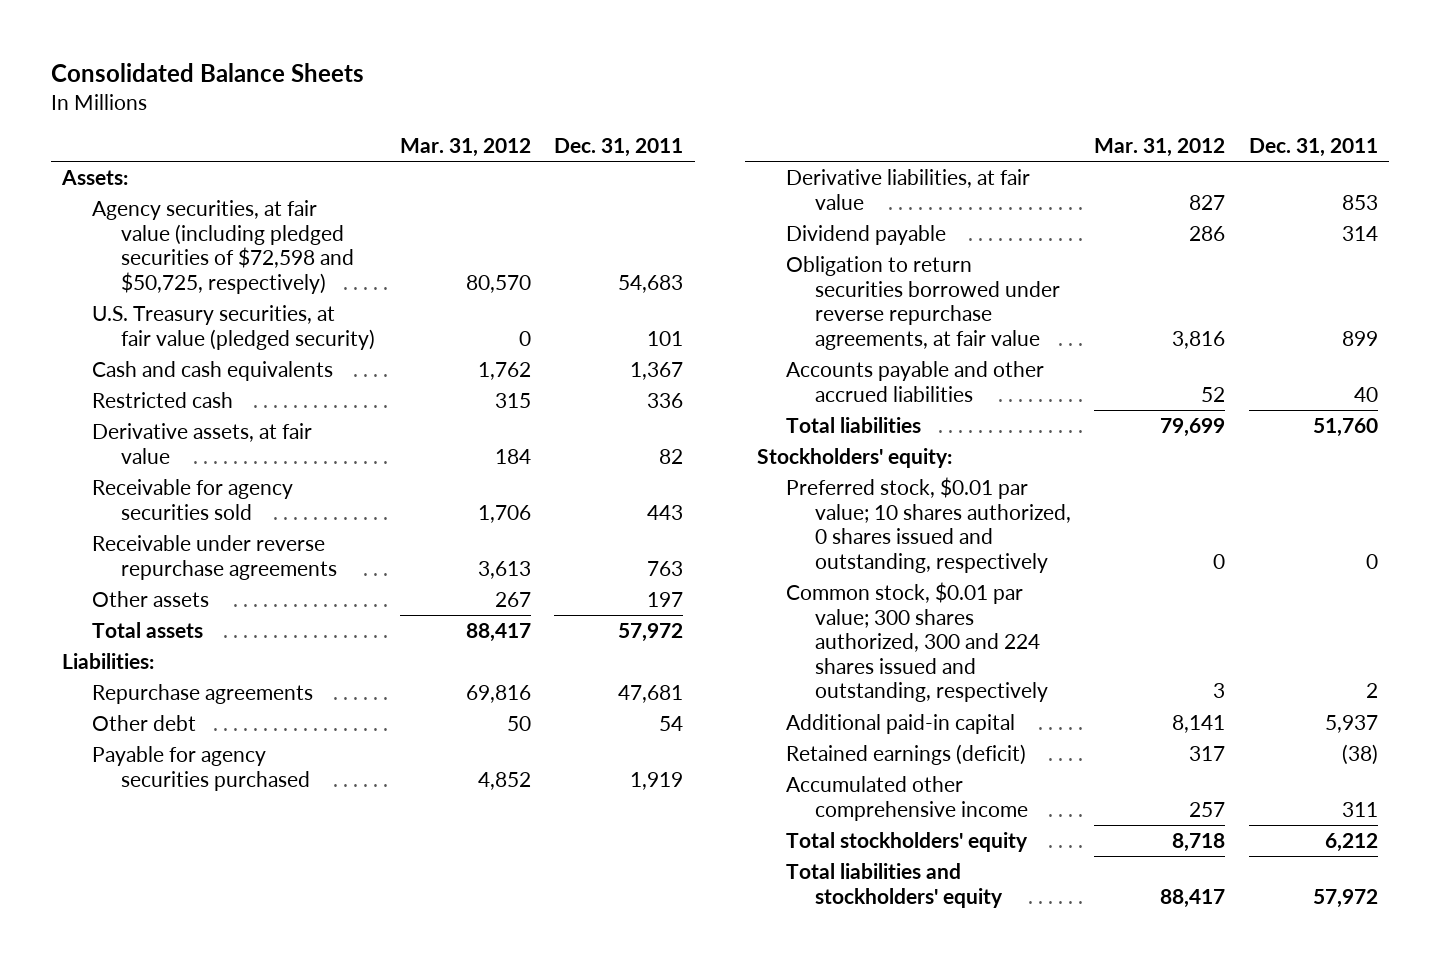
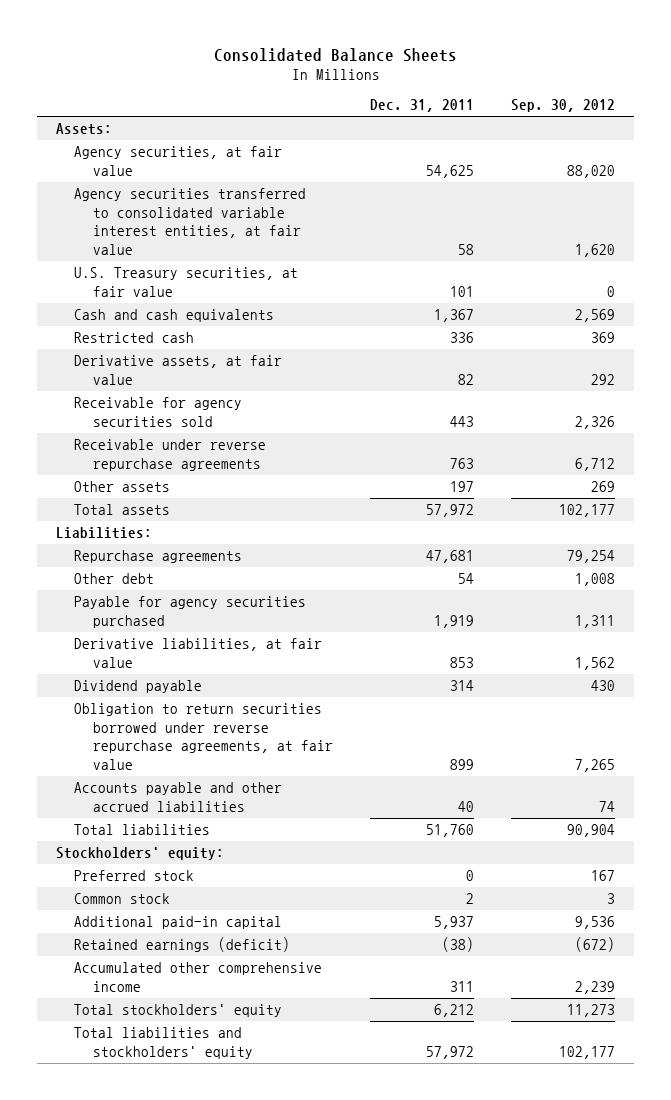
[399,137,531,157] Mar. 31, 2012 -> none
none -> [511,99,616,113] Sep. 30, 2012
[91,199,354,294] Agency securities, at fair value (including pledged securities of $72,598 and $50,725, respectively) -> [74,146,283,176] Agency securities, at fair value
[618,274,684,293] 54,683 -> [426,164,475,178] 54,625
none -> [74,188,307,255] Agency securities transferred to consolidated variable interest entities, at fair value
[91,304,375,350] U.S. Treasury securities, at fair value (pledged security) -> [74,267,299,297] U.S. Treasury securities, at fair value
[786,476,1072,573] Preferred stock, $0.01 par value; 10 shares authorized, 0 shares issued and outstanding, respectively -> [74,870,195,882] Preferred stock
[786,581,1049,703] Common stock, $0.01 par value; 300 shares authorized, 300 and 224 shares issued and outstanding, respectively -> [74,893,171,905] Common stock

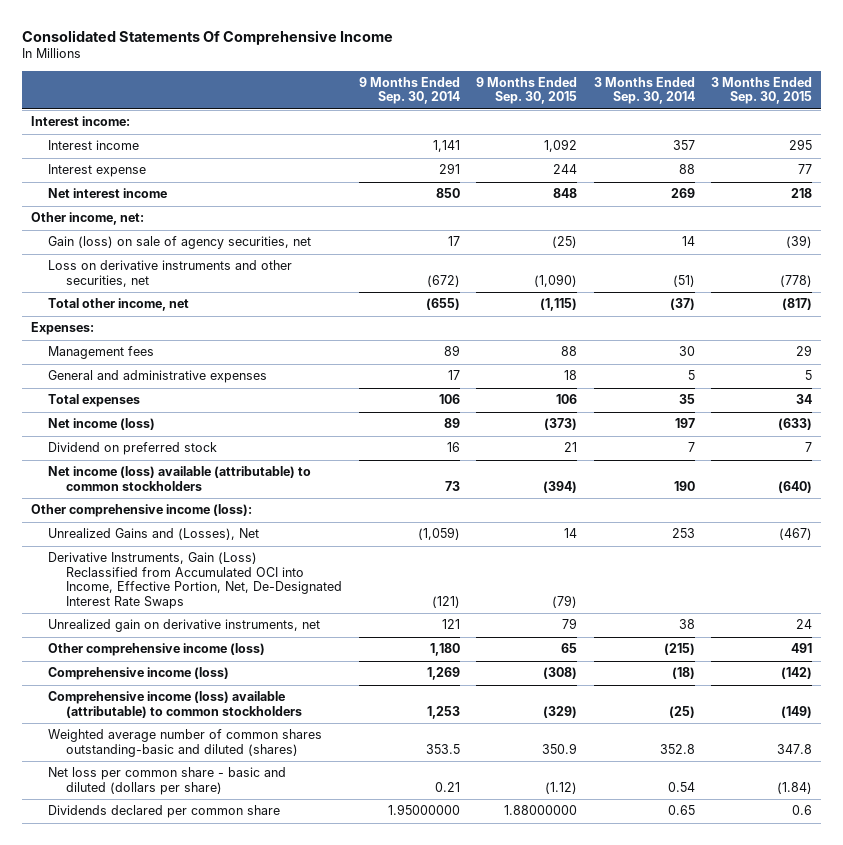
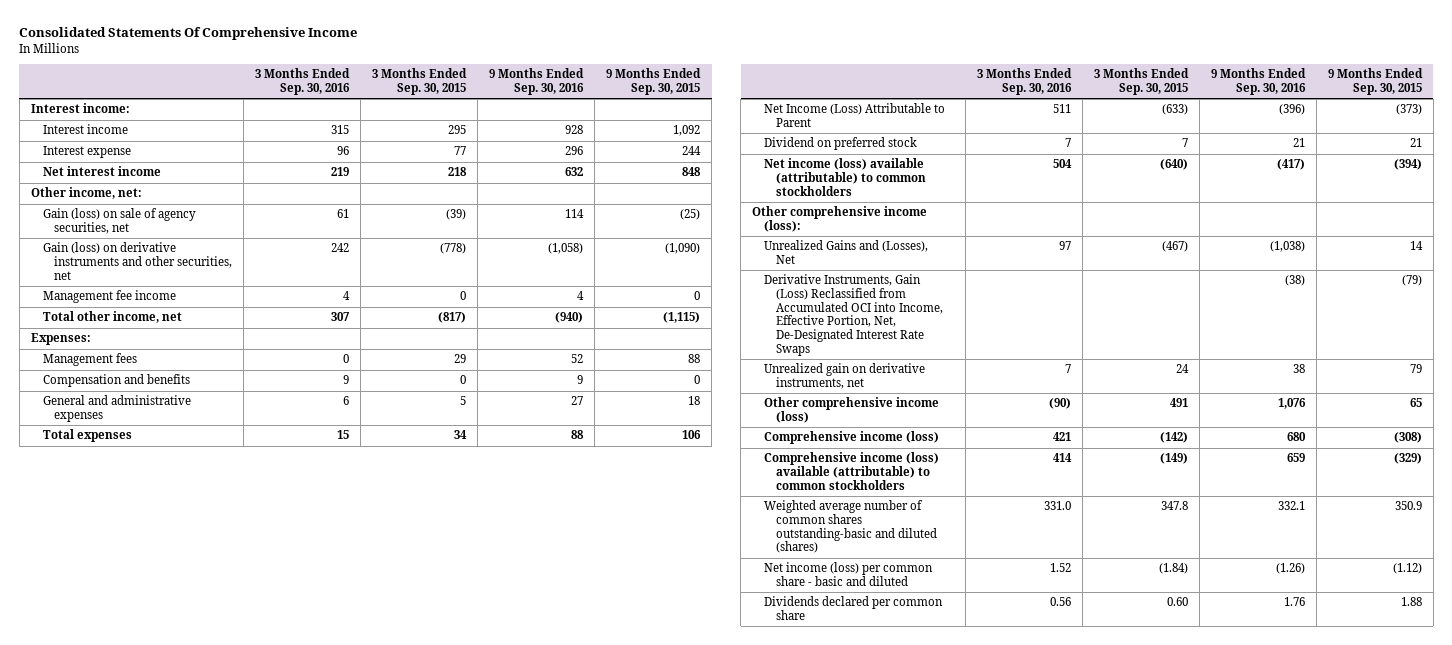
[358,77,460,105] 9 Months Ended Sep. 30, 2014 -> none
[593,77,695,105] 3 Months Ended Sep. 30, 2014 -> none
none -> [255,68,351,96] 3 Months Ended Sep. 30, 2016
none -> [489,68,585,96] 9 Months Ended Sep. 30, 2016
[48,260,293,287] Loss on derivative instruments and other securities, net -> [42,242,233,280] Gain (loss) on derivative instruments and other securities, net
none -> [42,290,176,304] Management fee income
none -> [42,374,190,388] Compensation and benefits
[48,418,156,431] Net income (loss) -> [763,103,945,128] Net Income (Loss) Attributable to Parent
[48,767,287,795] Net loss per common share - basic and diluted (dollars per share) -> [763,562,933,587] Net income (loss) per common share - basic and diluted
[504,805,578,816] 1.88000000 -> [1400,597,1422,607] 1.88
[792,805,813,816] 0.6 -> [1166,597,1188,607] 0.60

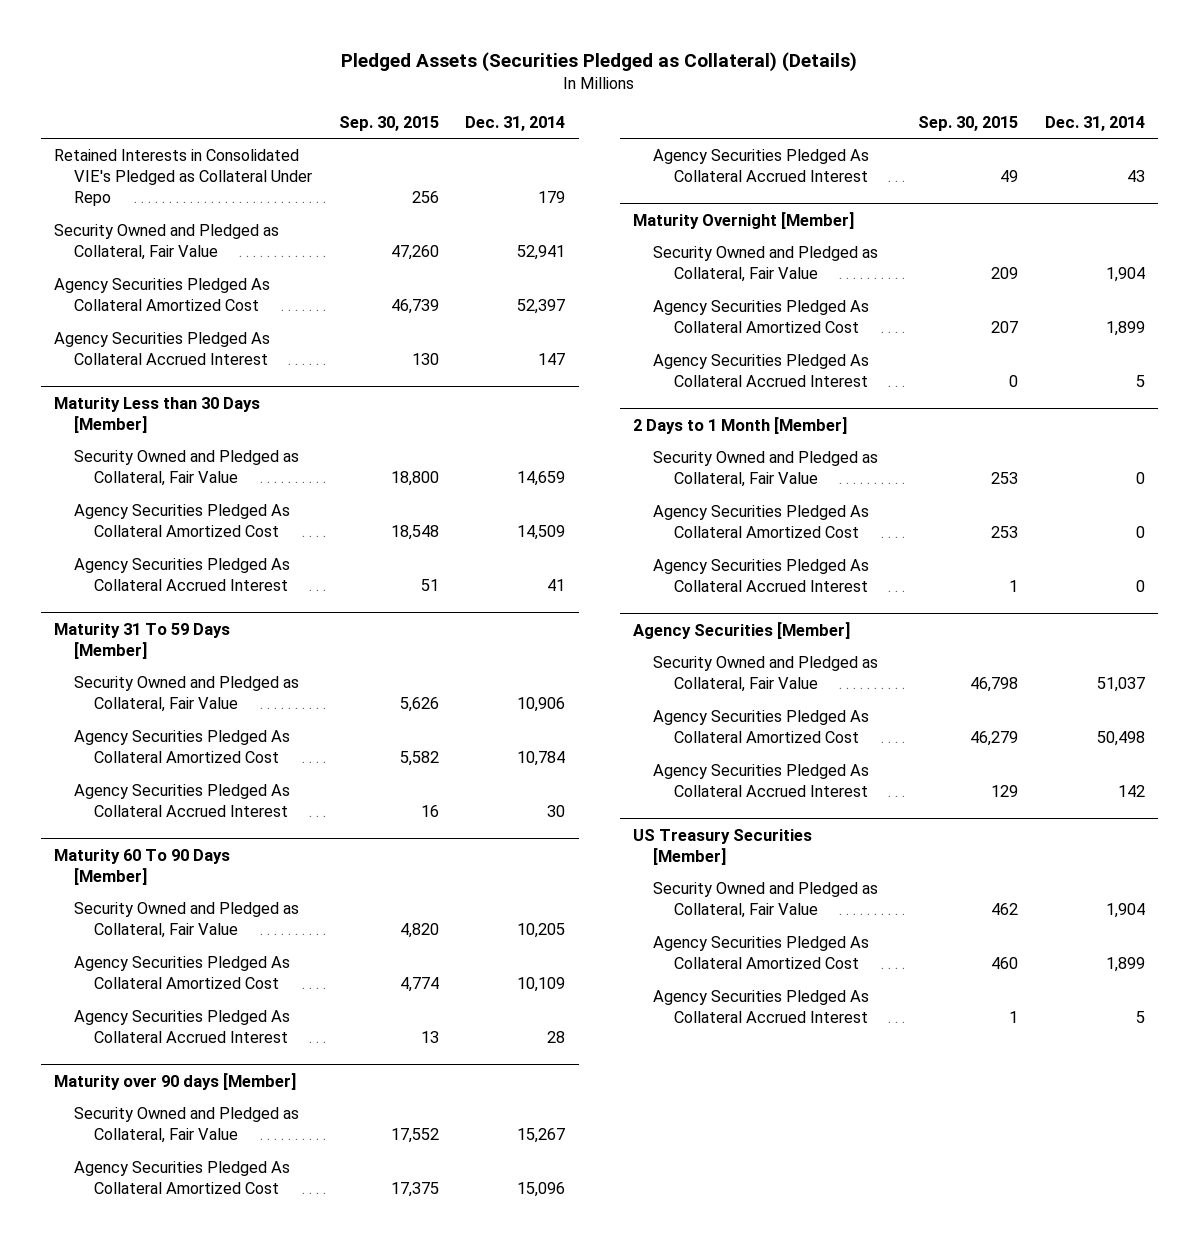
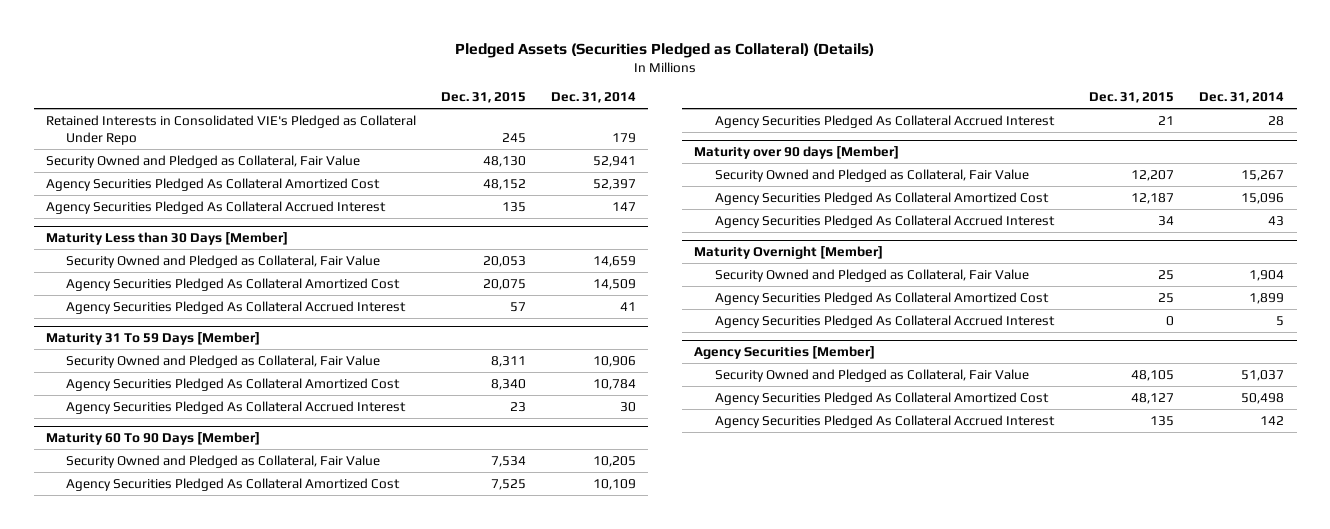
[338,115,439,131] Sep. 30, 2015 -> none
none -> [440,92,526,104] Dec. 31, 2015
[633,416,848,434] 2 Days to 1 Month [Member] -> none
[653,451,879,488] Security Owned and Pledged as Collateral, Fair Value -> none
[653,505,870,539] Agency Securities Pledged As Collateral Amortized Cost -> none
[653,559,870,593] Agency Securities Pledged As Collateral Accrued Interest -> none
[633,828,813,865] US Treasury Securities [Member] -> none
[653,882,879,919] Security Owned and Pledged as Collateral, Fair Value -> none
[653,936,870,970] Agency Securities Pledged As Collateral Amortized Cost -> none
[653,990,870,1024] Agency Securities Pledged As Collateral Accrued Interest -> none

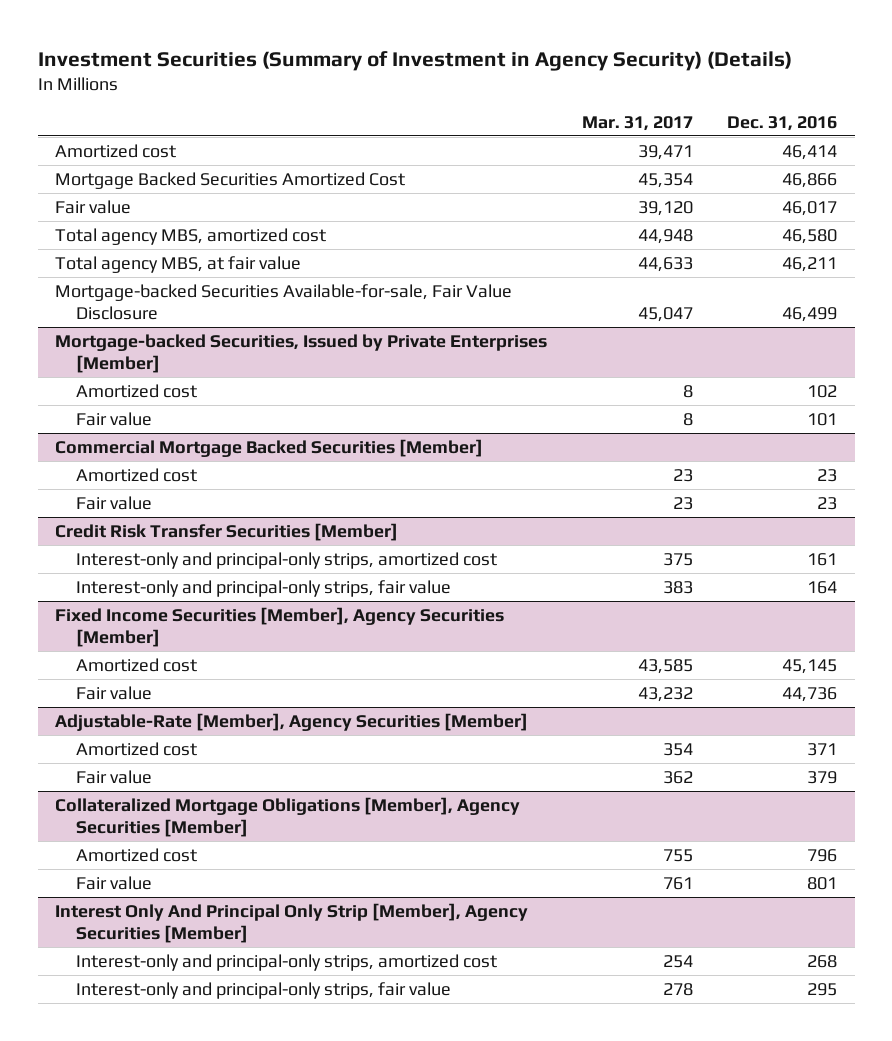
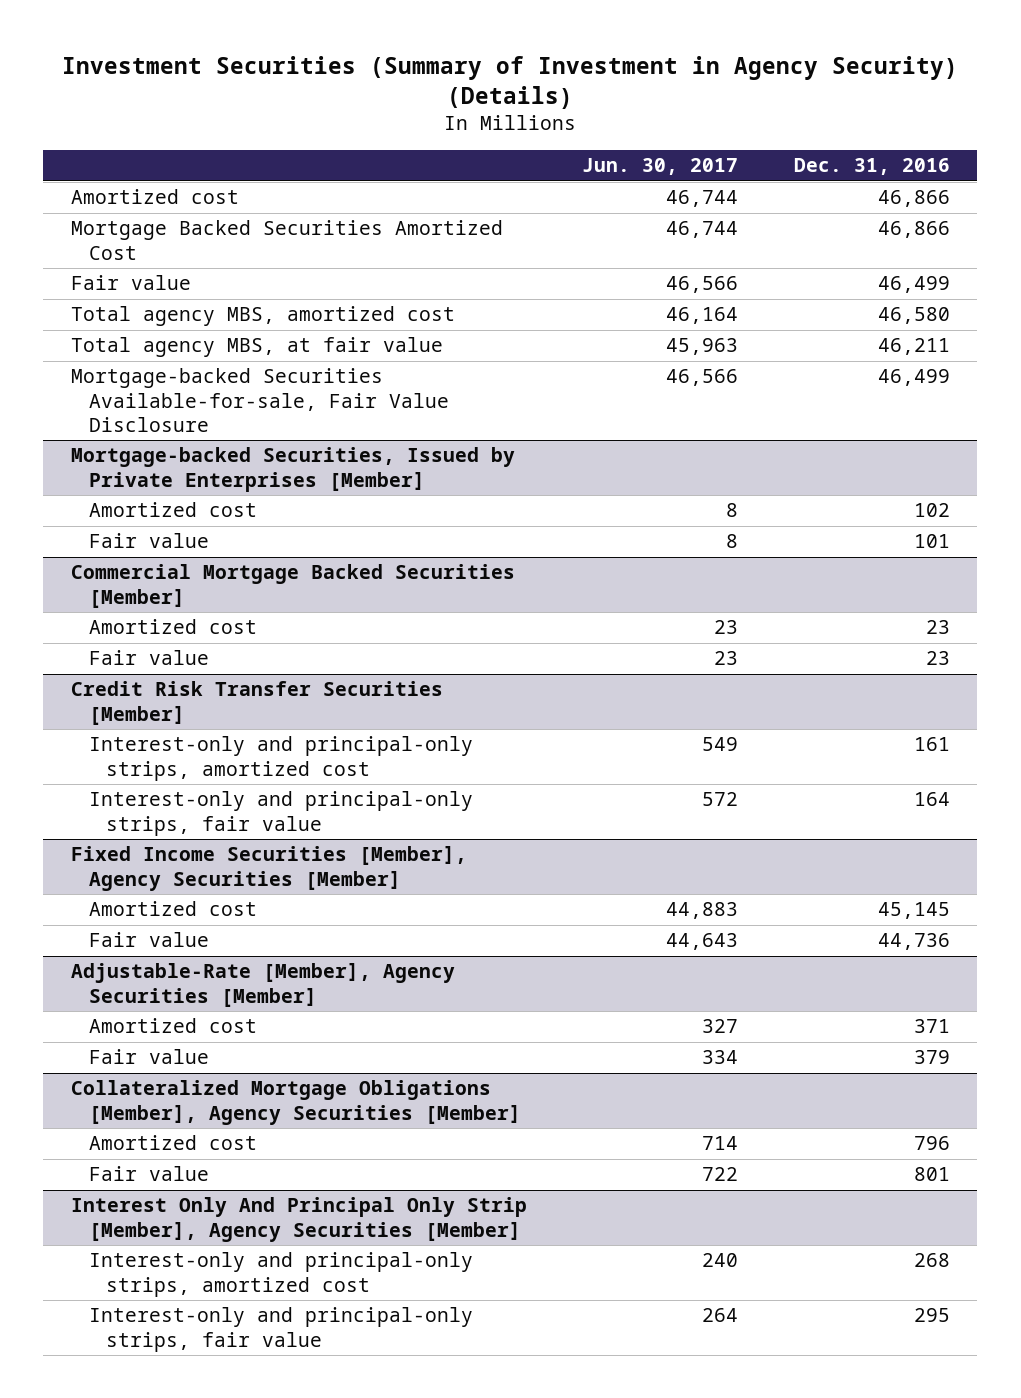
[581,115,693,131] Mar. 31, 2017 -> none
none -> [582,158,739,176] Jun. 30, 2017
[782,144,838,160] 46,414 -> [877,190,950,208] 46,866
[782,200,838,216] 46,017 -> [877,276,950,294] 46,499

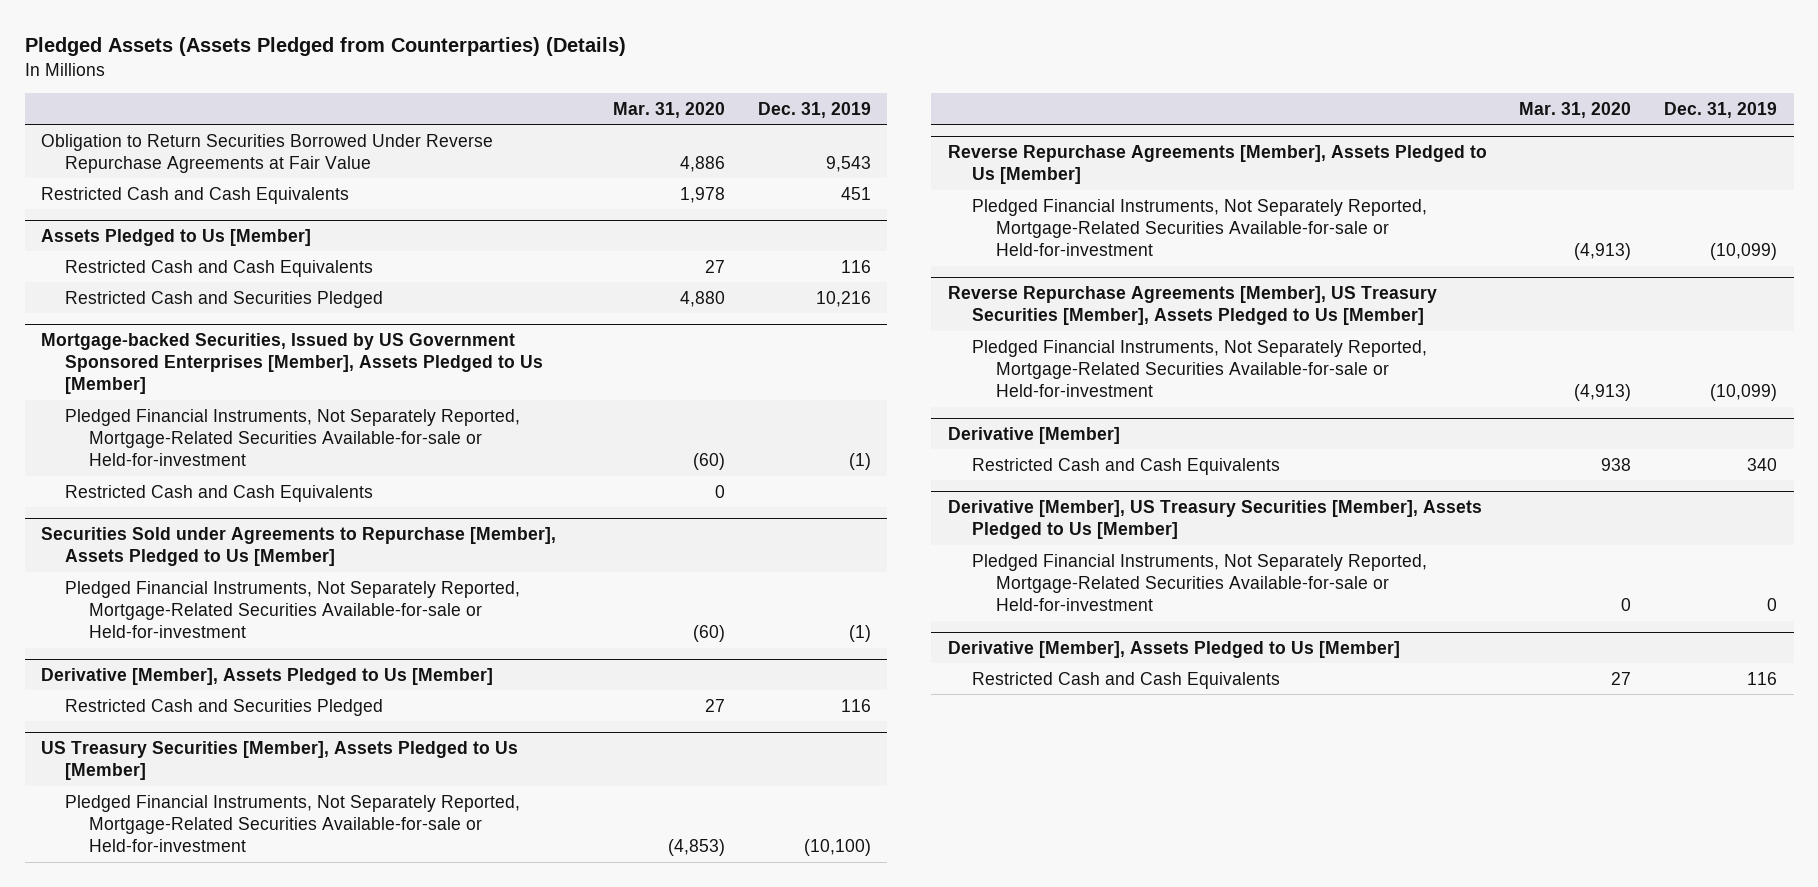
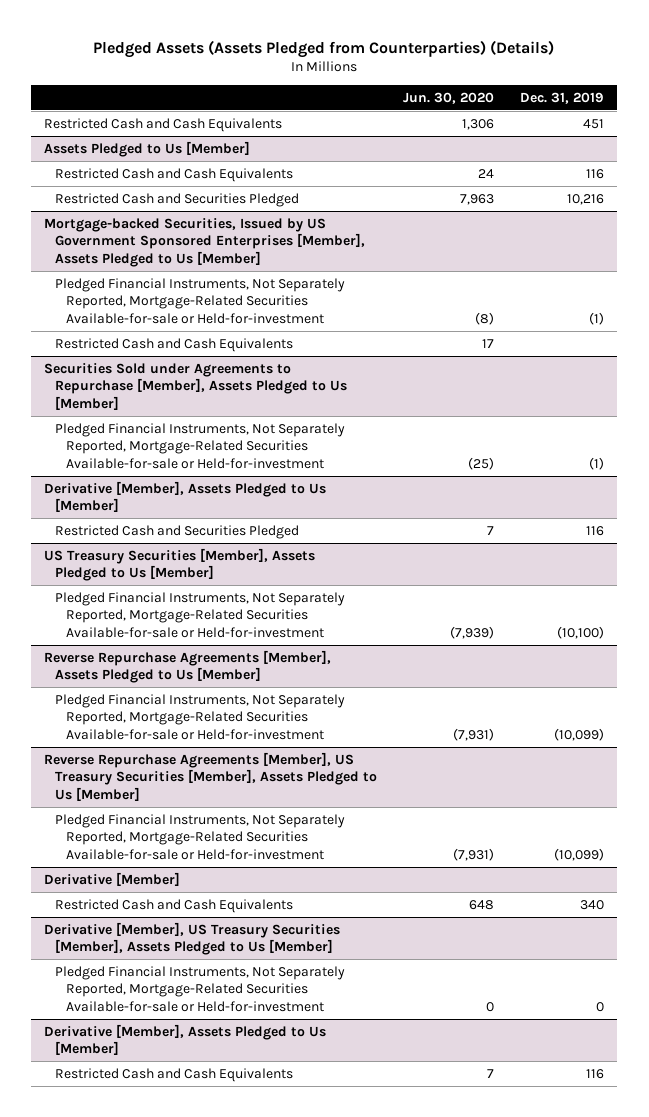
[612,101,725,118] Mar. 31, 2020 -> none
none -> [403,91,495,104] Jun. 30, 2020
[40,133,493,173] Obligation to Return Securities Borrowed Under Reverse Repurchase Agreements at Fair Value -> none

